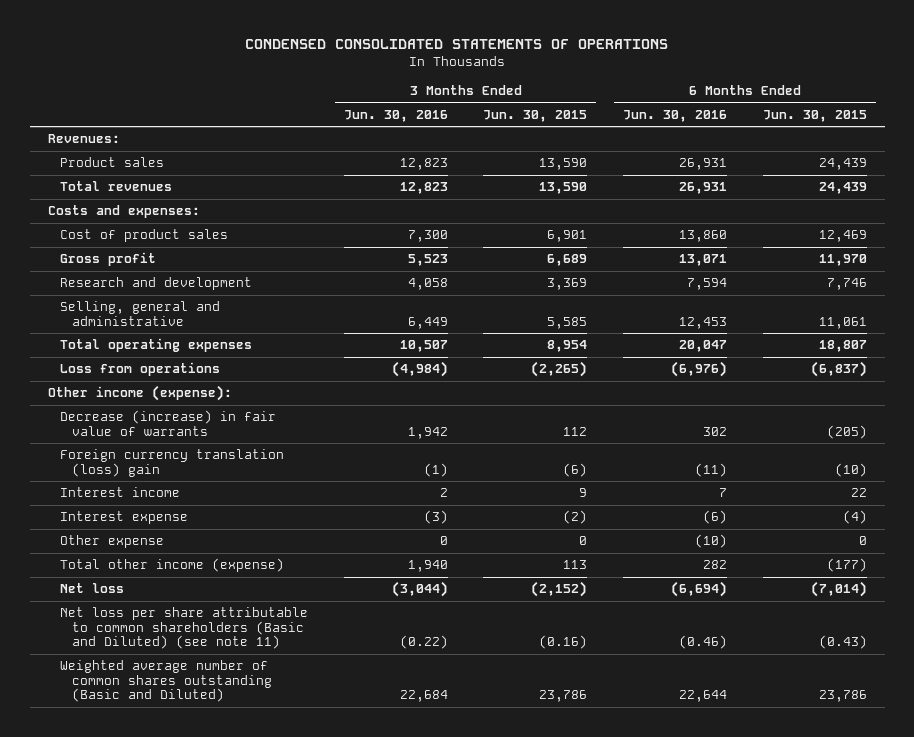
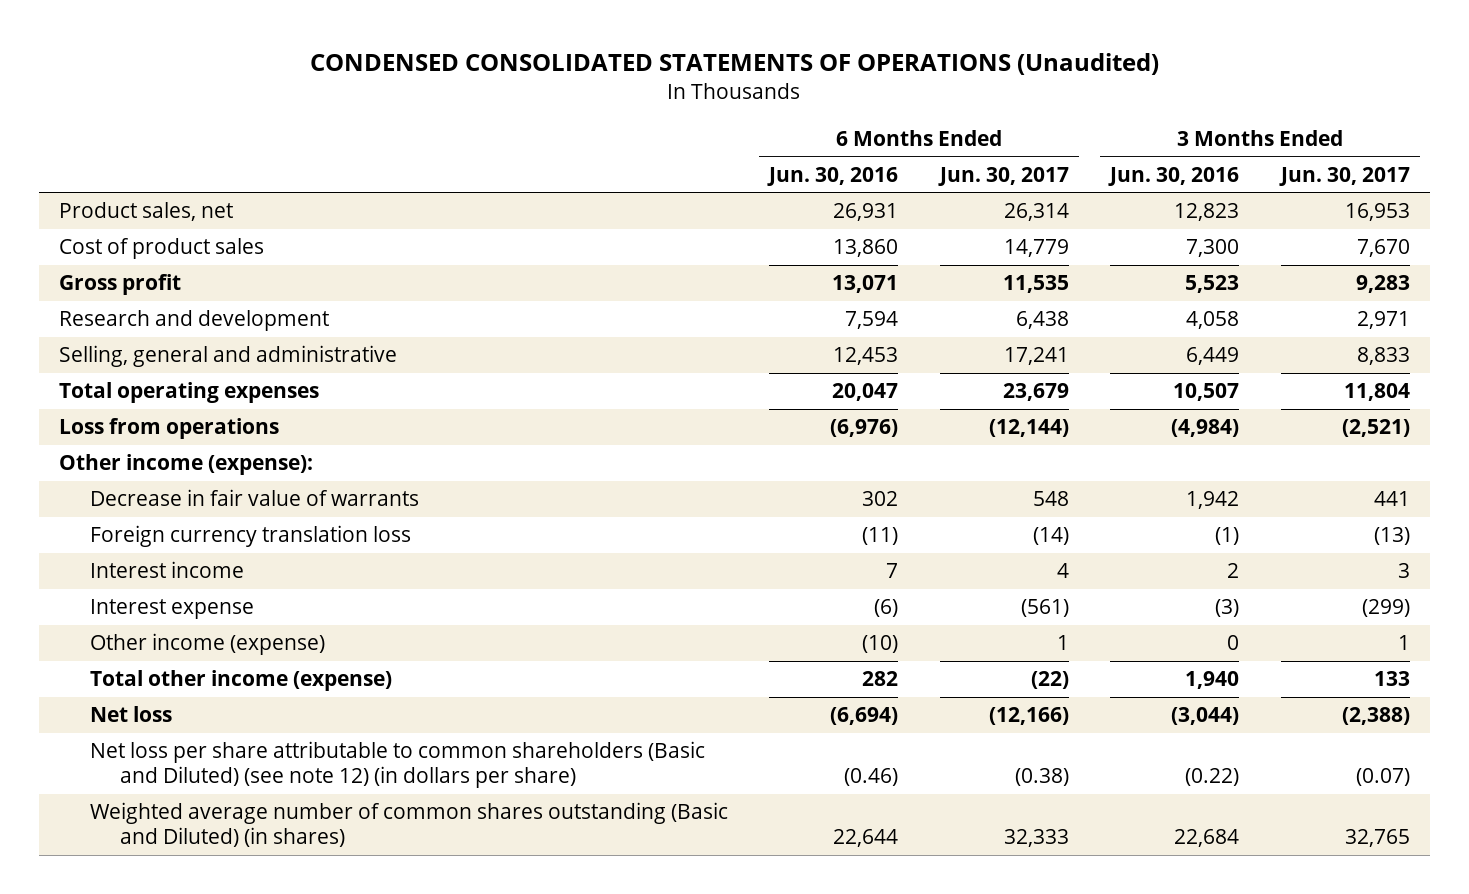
[245,39,669,50] CONDENSED CONSOLIDATED STATEMENTS OF OPERATIONS -> [310,53,1160,76] CONDENSED CONSOLIDATED STATEMENTS OF OPERATIONS (Unaudited)
[483,109,588,122] Jun. 30, 2015 -> none
[762,109,867,122] Jun. 30, 2015 -> none
none -> [937,166,1069,186] Jun. 30, 2017
none -> [1278,166,1410,186] Jun. 30, 2017
[47,134,120,144] Revenues: -> none
[60,181,173,192] Total revenues -> none
[47,205,200,219] Costs and expenses: -> none
[60,157,165,168] Product sales -> [59,202,234,222] Product sales, net
[60,410,277,436] Decrease (increase) in fair value of warrants -> [89,489,419,507] Decrease in fair value of warrants
[60,449,285,477] Foreign currency translation (loss) gain -> [89,525,411,548] Foreign currency translation loss
[60,535,165,549] Other expense -> [89,633,325,656] Other income (expense)
[60,607,309,650] Net loss per share attributable to common shareholders (Basic and Diluted) (see note 11) -> [89,741,705,789] Net loss per share attributable to common shareholders (Basic and Diluted) (see note 12) (in dollars per share)
[60,660,273,703] Weighted average number of common shares outstanding (Basic and Diluted) -> [89,802,728,848] Weighted average number of common shares outstanding (Basic and Diluted) (in shares)

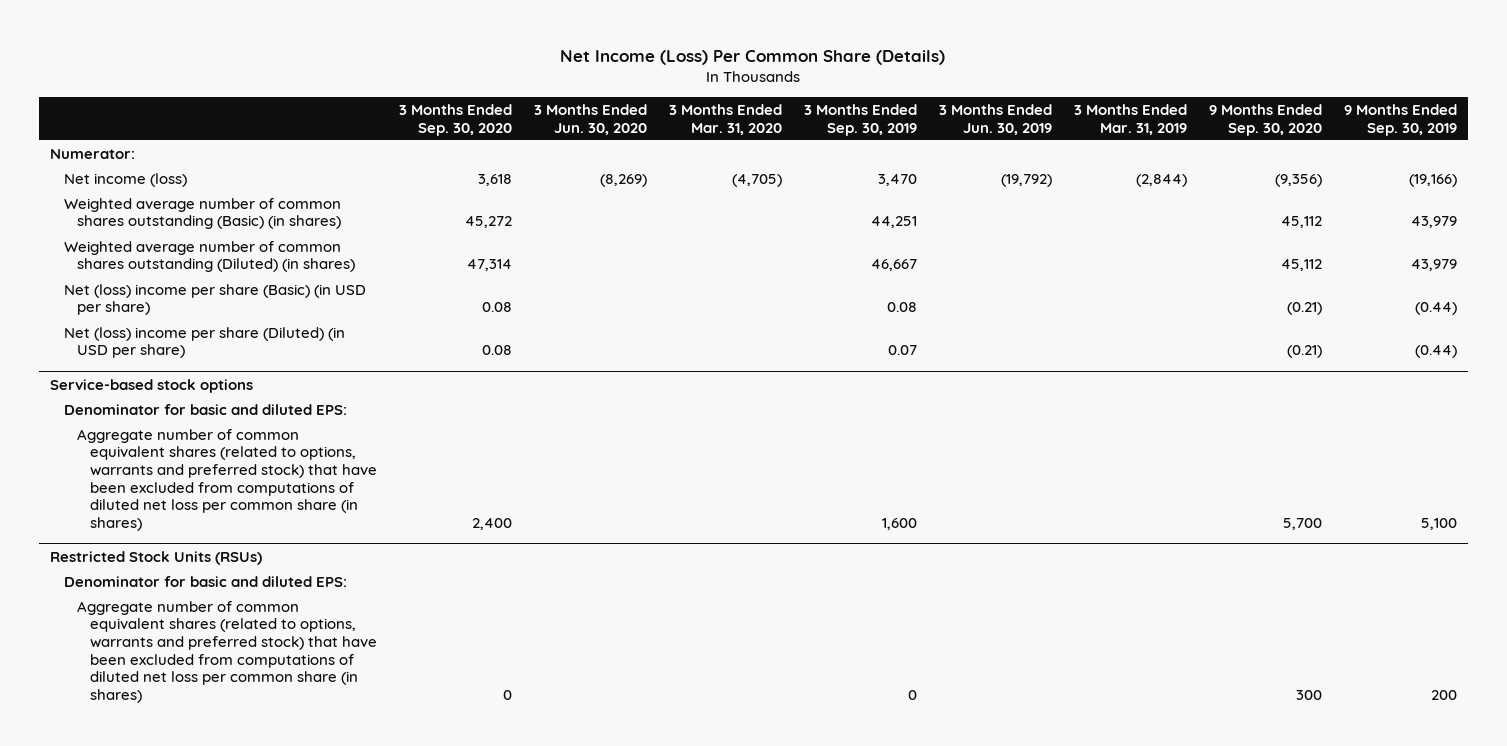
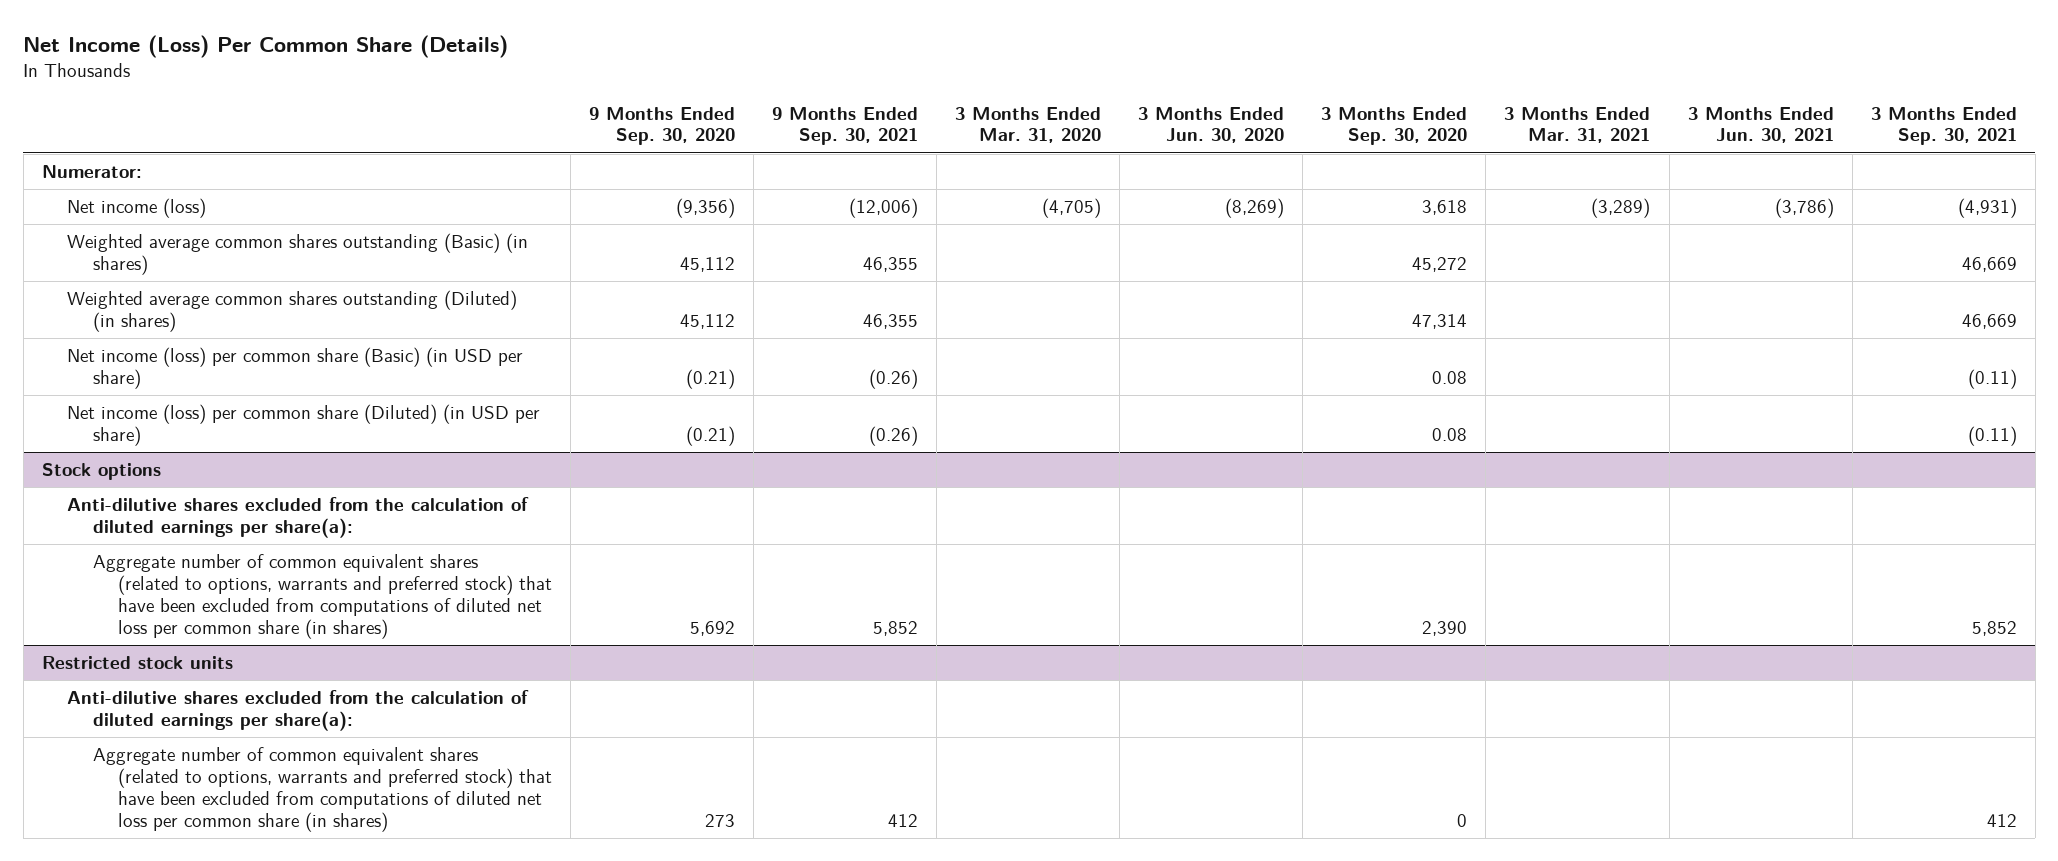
[803,103,917,136] 3 Months Ended Sep. 30, 2019 -> none
[938,103,1052,135] 3 Months Ended Jun. 30, 2019 -> none
[1073,103,1187,135] 3 Months Ended Mar. 31, 2019 -> none
[1343,103,1457,136] 9 Months Ended Sep. 30, 2019 -> none
none -> [772,106,919,146] 9 Months Ended Sep. 30, 2021
none -> [1504,106,1651,144] 3 Months Ended Mar. 31, 2021
none -> [1687,106,1834,144] 3 Months Ended Jun. 30, 2021
none -> [1870,106,2017,146] 3 Months Ended Sep. 30, 2021
[63,197,341,230] Weighted average number of common shares outstanding (Basic) (in shares) -> [67,233,529,276] Weighted average common shares outstanding (Basic) (in shares)
[63,240,355,273] Weighted average number of common shares outstanding (Diluted) (in shares) -> [67,290,518,333] Weighted average common shares outstanding (Diluted) (in shares)
[63,283,366,316] Net (loss) income per share (Basic) (in USD per share) -> [67,347,524,390] Net income (loss) per common share (Basic) (in USD per share)
[63,326,345,359] Net (loss) income per share (Diluted) (in USD per share) -> [67,404,541,447] Net income (loss) per common share (Diluted) (in USD per share)
[50,378,254,393] Service-based stock options -> [41,463,161,481] Stock options
[63,403,347,415] Denominator for basic and diluted EPS: -> [67,497,530,539] Anti-dilutive shares excluded from the calculation of diluted earnings per share(a):
[472,517,513,530] 2,400 -> [1422,620,1468,636] 2,390
[1282,517,1322,530] 5,700 -> [690,620,736,636] 5,692
[50,550,263,565] Restricted Stock Units (RSUs) -> [41,656,233,670] Restricted stock units
[63,575,347,587] Denominator for basic and diluted EPS: -> [67,690,530,732] Anti-dilutive shares excluded from the calculation of diluted earnings per share(a):
[1295,689,1322,700] 300 -> [705,813,736,827] 273

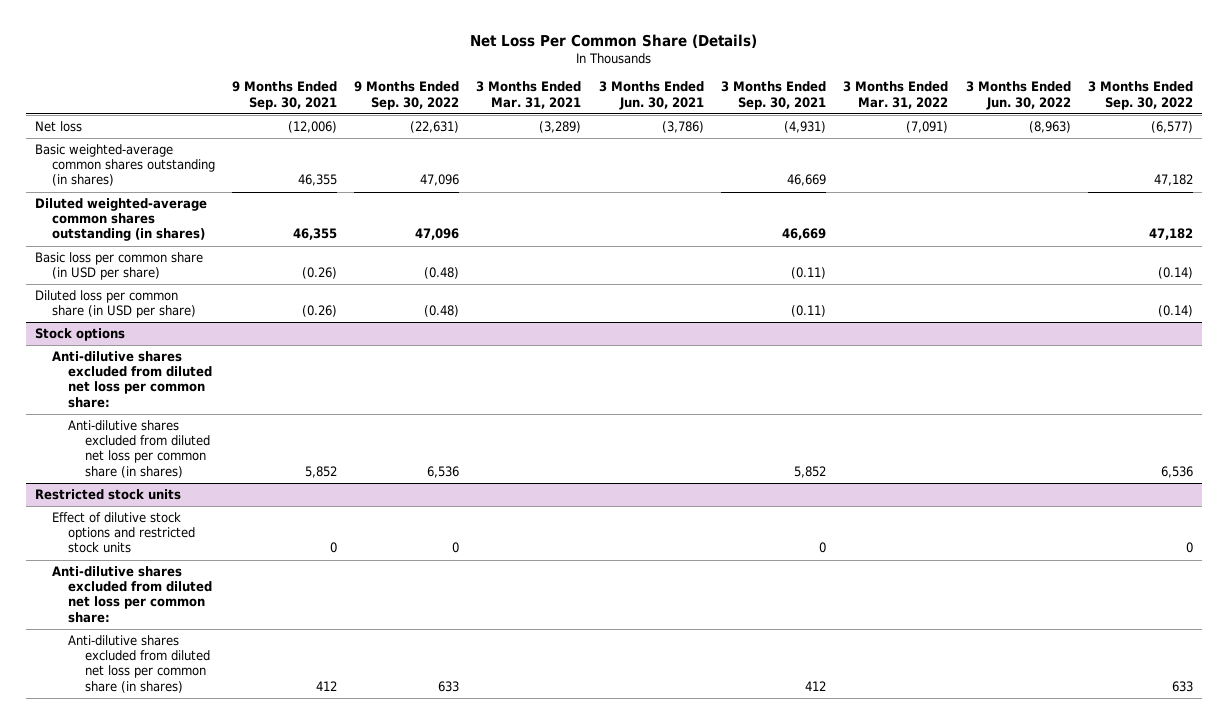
[23,34,509,58] Net Income (Loss) Per Common Share (Details) -> [469,33,757,48] Net Loss Per Common Share (Details)
[589,106,736,146] 9 Months Ended Sep. 30, 2020 -> none
[955,106,1102,144] 3 Months Ended Mar. 31, 2020 -> none
[1138,106,1285,144] 3 Months Ended Jun. 30, 2020 -> none
[1321,106,1468,146] 3 Months Ended Sep. 30, 2020 -> none
none -> [354,81,460,110] 9 Months Ended Sep. 30, 2022
none -> [843,81,949,109] 3 Months Ended Mar. 31, 2022
none -> [965,81,1071,110] 3 Months Ended Jun. 30, 2022
none -> [1087,81,1193,110] 3 Months Ended Sep. 30, 2022
[41,165,142,179] Numerator: -> none
[67,198,207,219] Net income (loss) -> [34,121,82,133] Net loss
[67,233,529,276] Weighted average common shares outstanding (Basic) (in shares) -> [34,144,215,187] Basic weighted-average common shares outstanding (in shares)
[67,290,518,333] Weighted average common shares outstanding (Diluted) (in shares) -> [34,198,207,242] Diluted weighted-average common shares outstanding (in shares)
[67,347,524,390] Net income (loss) per common share (Basic) (in USD per share) -> [34,252,203,281] Basic loss per common share (in USD per share)
[67,404,541,447] Net income (loss) per common share (Diluted) (in USD per share) -> [34,290,196,319] Diluted loss per common share (in USD per share)
[67,497,530,539] Anti-dilutive shares excluded from the calculation of diluted earnings per share(a): -> [51,351,213,408] Anti-dilutive shares excluded from diluted net loss per common share:
[92,554,553,639] Aggregate number of common equivalent shares (related to options, warrants and preferred stock) that have been excluded from computations of diluted net loss per common share (in shares) -> [68,420,211,478] Anti-dilutive shares excluded from diluted net loss per common share (in shares)
none -> [51,512,196,554] Effect of dilutive stock options and restricted stock units
[67,690,530,732] Anti-dilutive shares excluded from the calculation of diluted earnings per share(a): -> [51,566,213,623] Anti-dilutive shares excluded from diluted net loss per common share:
[92,747,553,832] Aggregate number of common equivalent shares (related to options, warrants and preferred stock) that have been excluded from computations of diluted net loss per common share (in shares) -> [68,635,211,693] Anti-dilutive shares excluded from diluted net loss per common share (in shares)

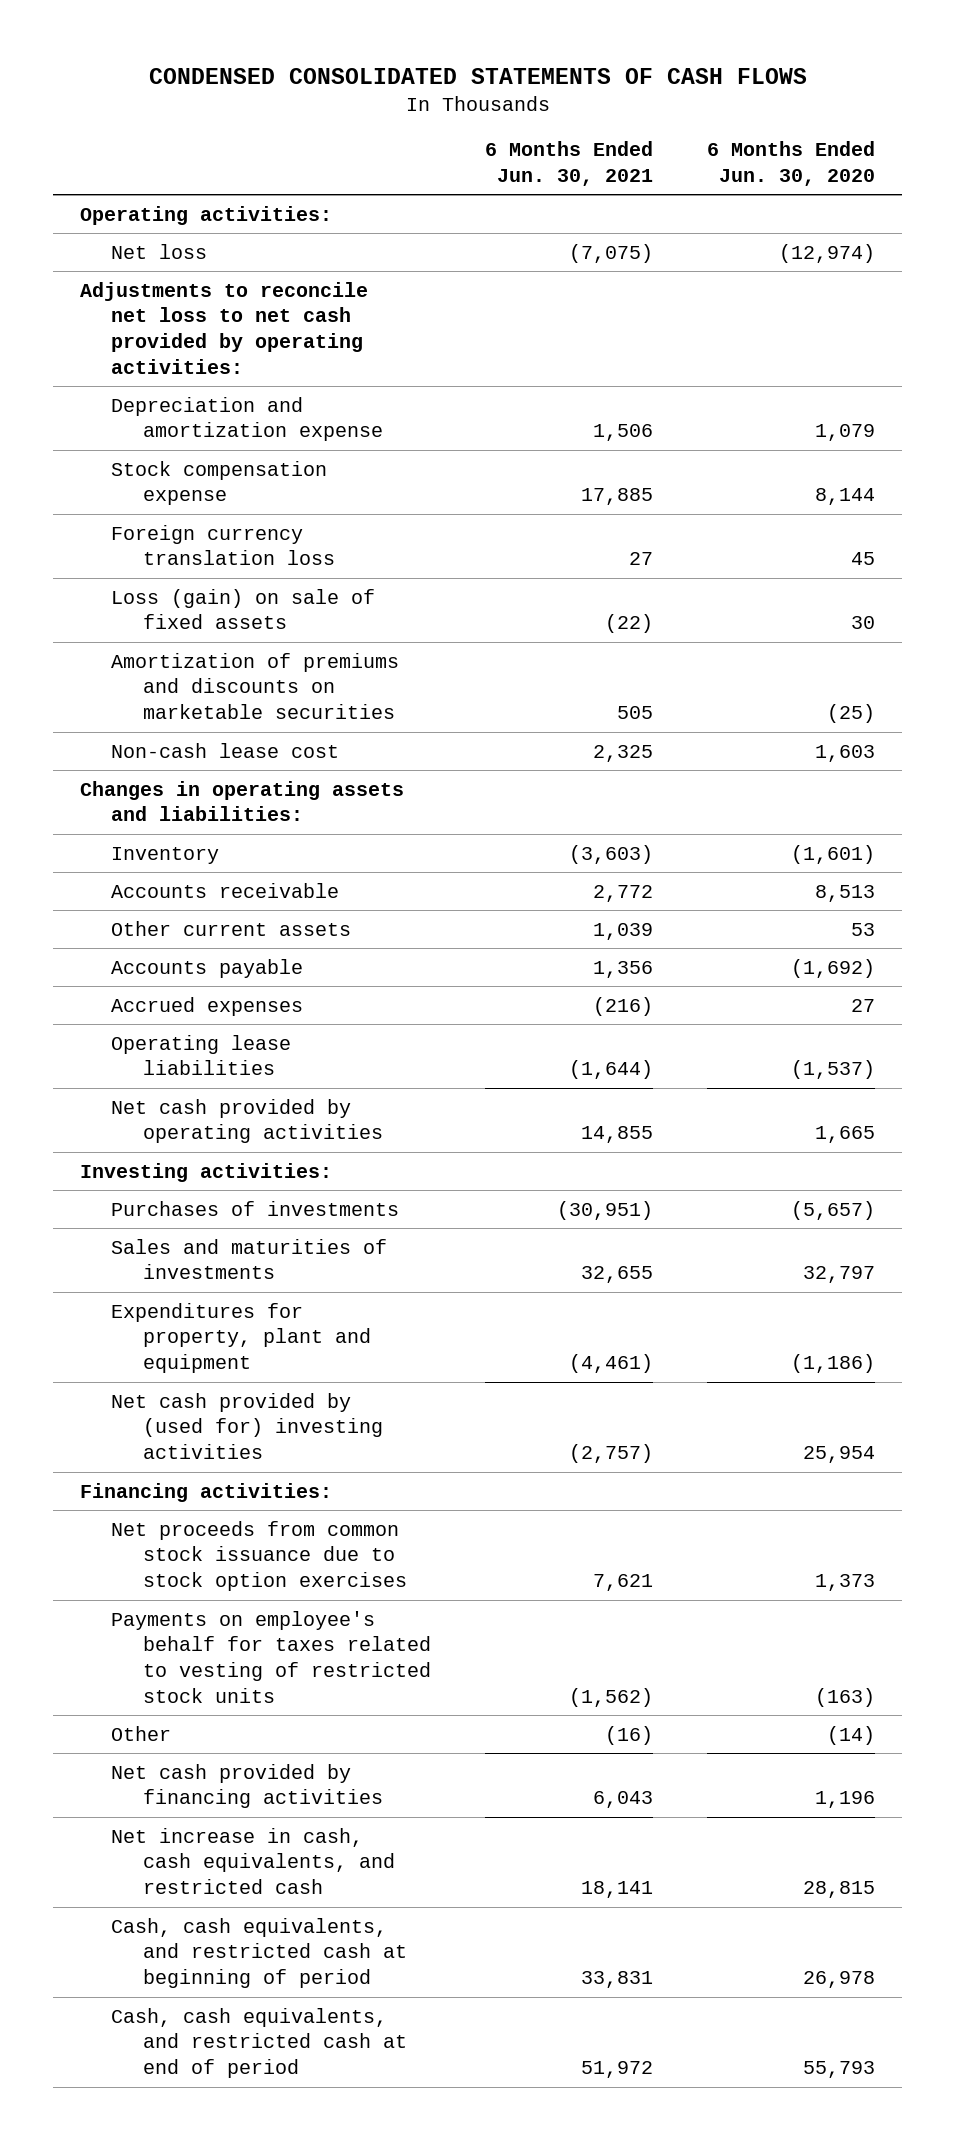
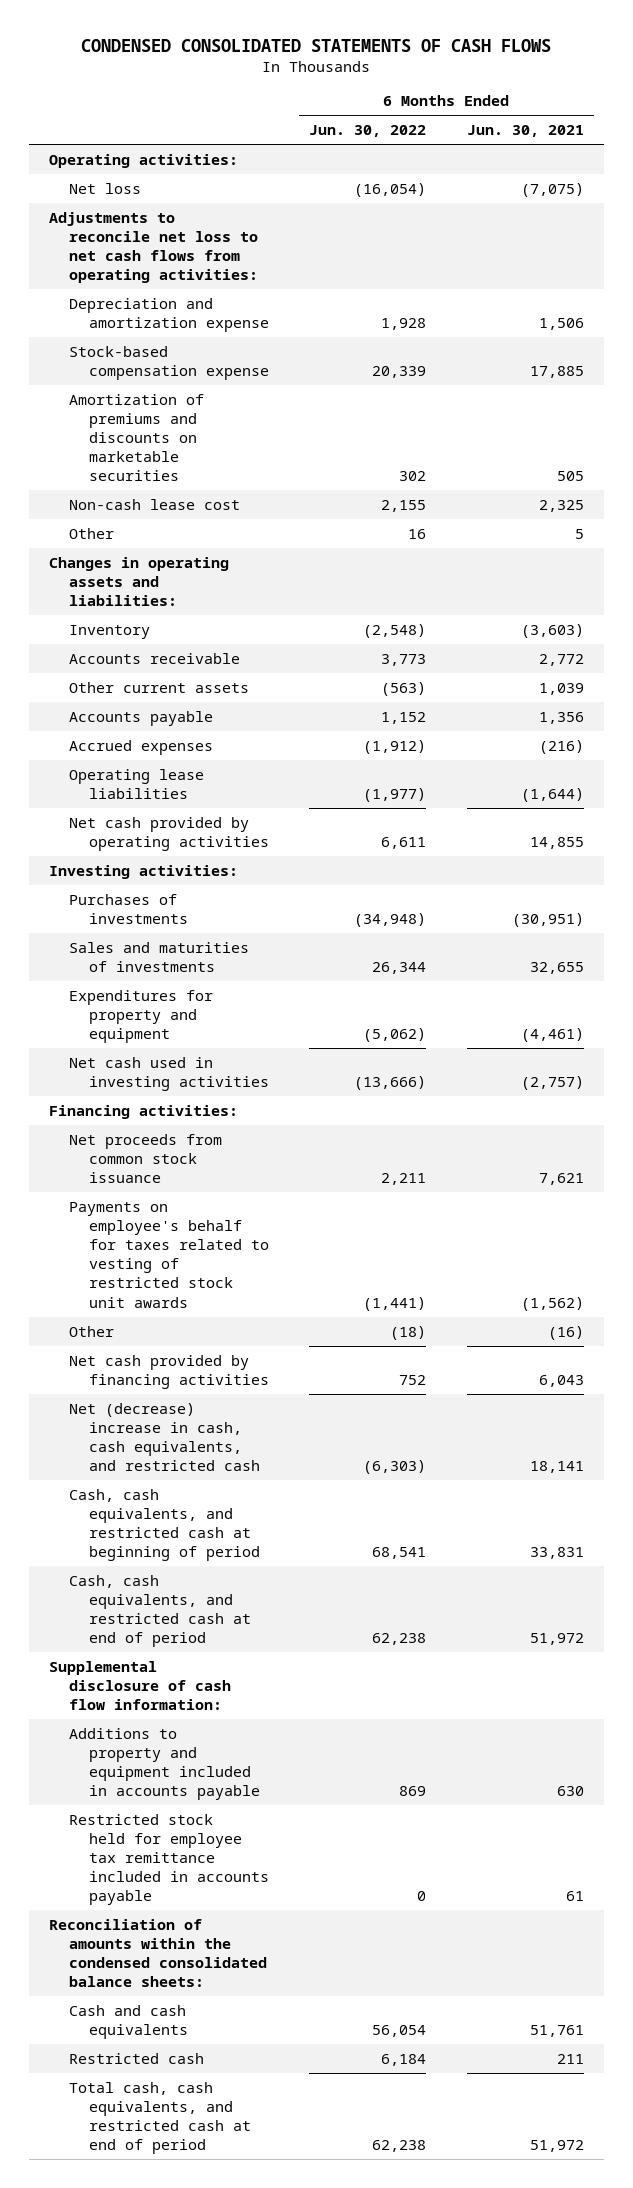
[707,141,876,186] 6 Months Ended Jun. 30, 2020 -> none
none -> [309,125,427,138] Jun. 30, 2022
[80,281,369,374] Adjustments to reconcile net loss to net cash provided by operating activities: -> [49,211,259,284] Adjustments to reconcile net loss to net cash flows from operating activities:
[111,524,335,566] Foreign currency translation loss -> none
[111,588,376,630] Loss (gain) on sale of fixed assets -> none
[111,460,328,506] Stock compensation expense -> [69,345,269,380] Stock-based compensation expense
none -> [69,527,115,539] Other
[111,1302,371,1374] Expenditures for property, plant and equipment -> [69,989,214,1044] Expenditures for property and equipment
[111,1392,383,1460] Net cash provided by (used for) investing activities -> [69,1056,269,1091] Net cash used in investing activities
[111,1520,407,1592] Net proceeds from common stock issuance due to stock option exercises -> [69,1133,223,1184] Net proceeds from common stock issuance
[111,1610,431,1703] Payments on employee's behalf for taxes related to vesting of restricted stock units -> [69,1201,269,1308] Payments on employee's behalf for taxes related to vesting of restricted stock unit awards
[111,1827,395,1895] Net increase in cash, cash equivalents, and restricted cash -> [69,1402,260,1472] Net (decrease) increase in cash, cash equivalents, and restricted cash
none -> [49,1660,232,1711] Supplemental disclosure of cash flow information:
none -> [69,1727,260,1801] Additions to property and equipment included in accounts payable
none -> [69,1813,269,1906] Restricted stock held for employee tax remittance included in accounts payable
none -> [49,1918,268,1988] Reconciliation of amounts within the condensed consolidated balance sheets:
none -> [69,2004,188,2039] Cash and cash equivalents
none -> [69,2052,205,2064] Restricted cash
none -> [69,2081,251,2155] Total cash, cash equivalents, and restricted cash at end of period

